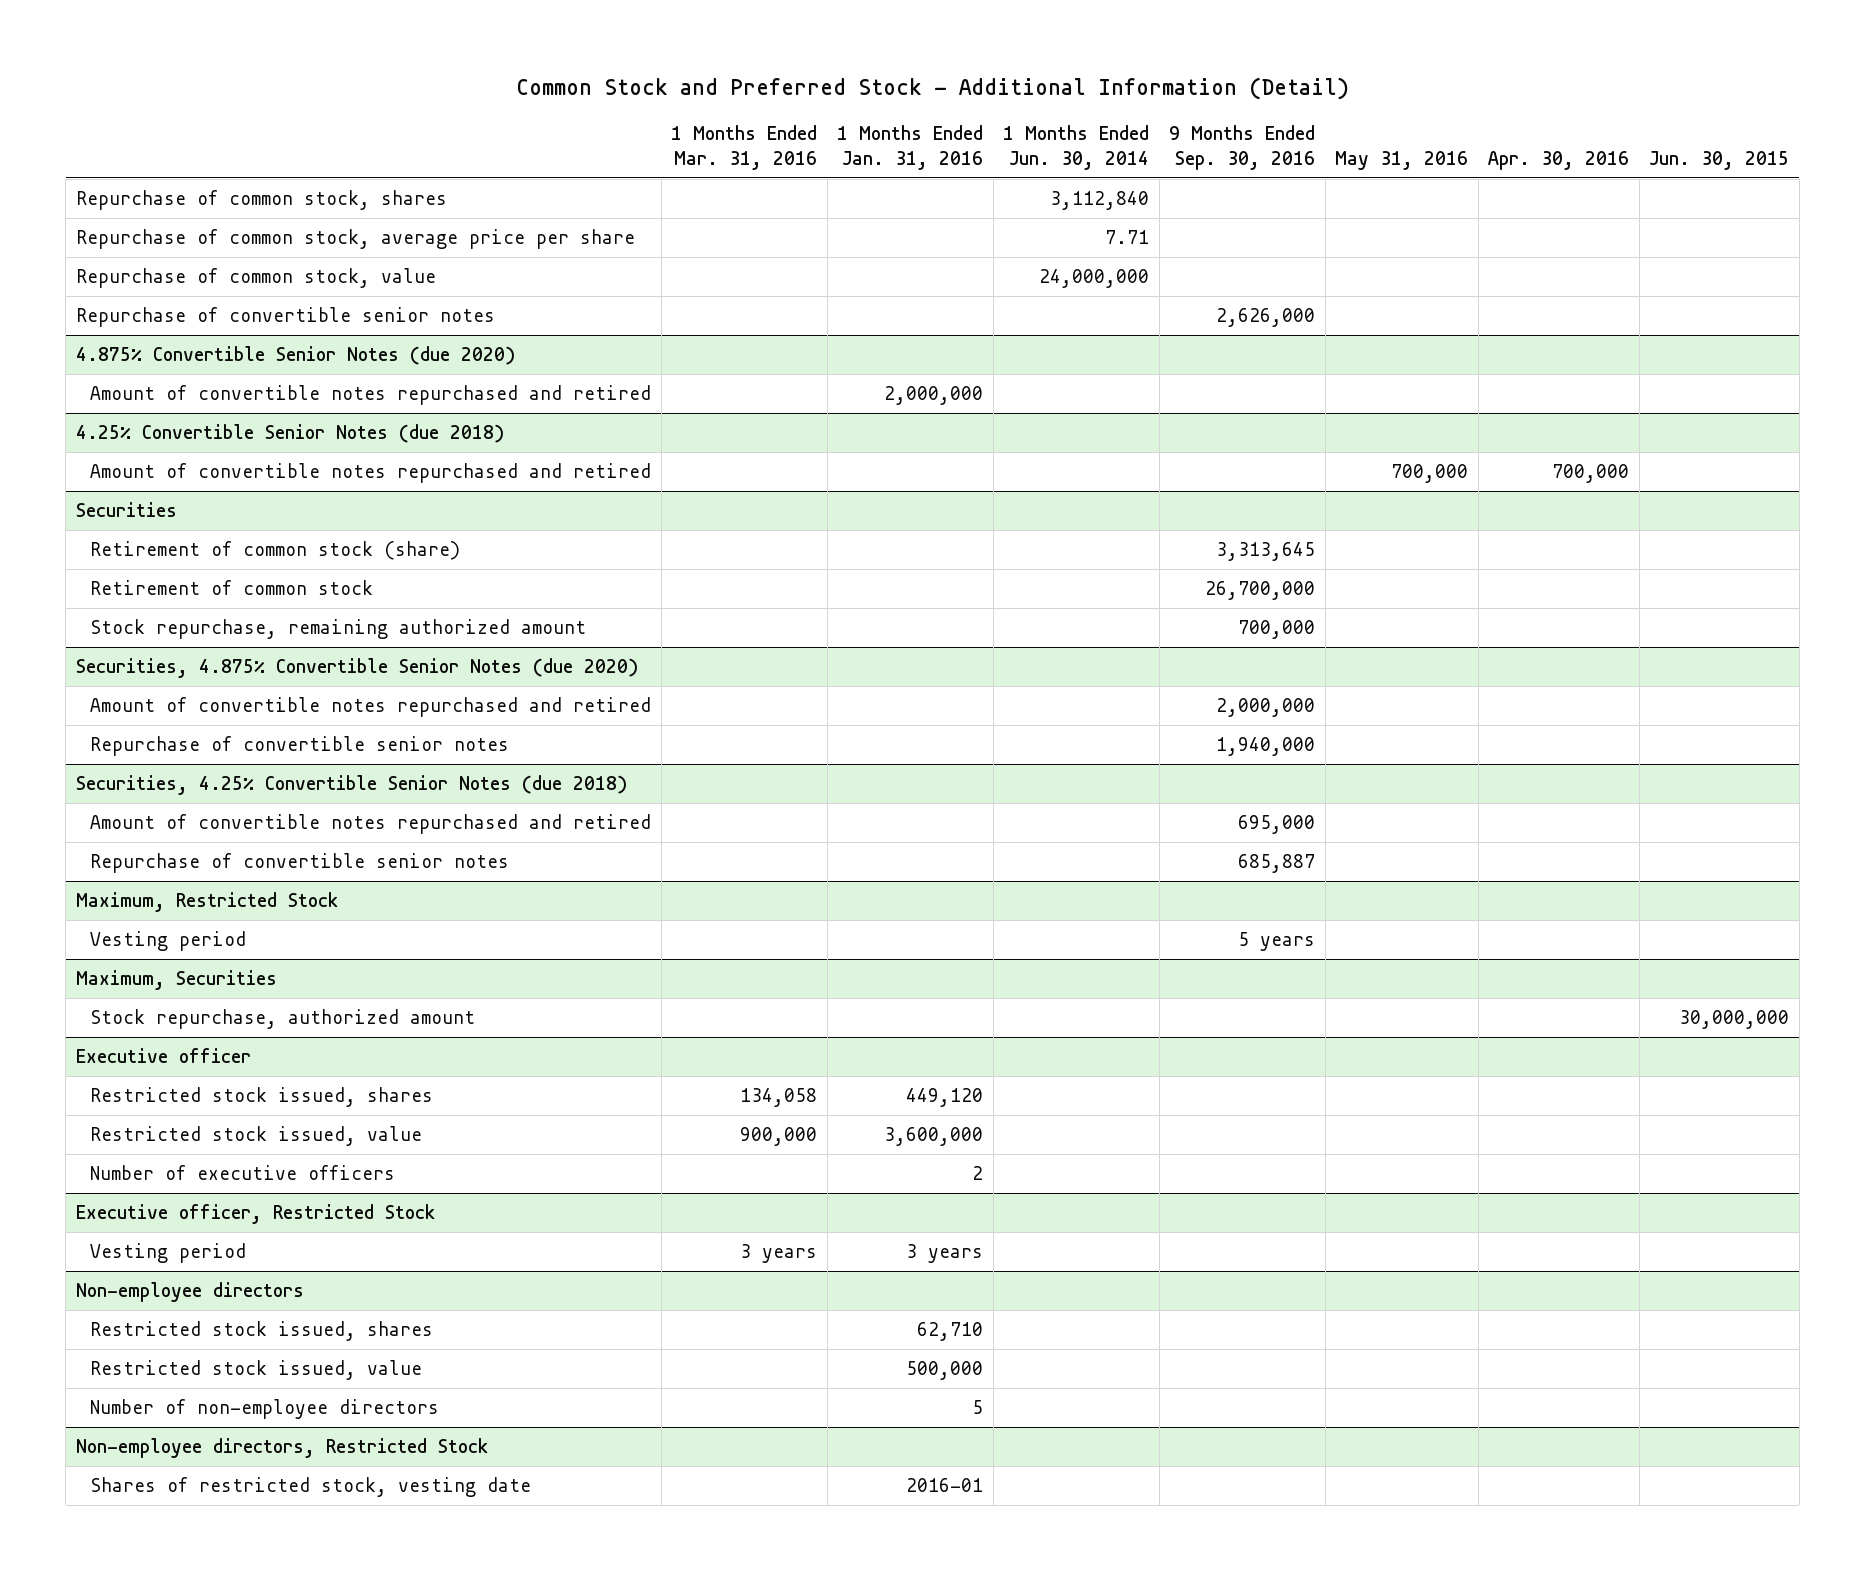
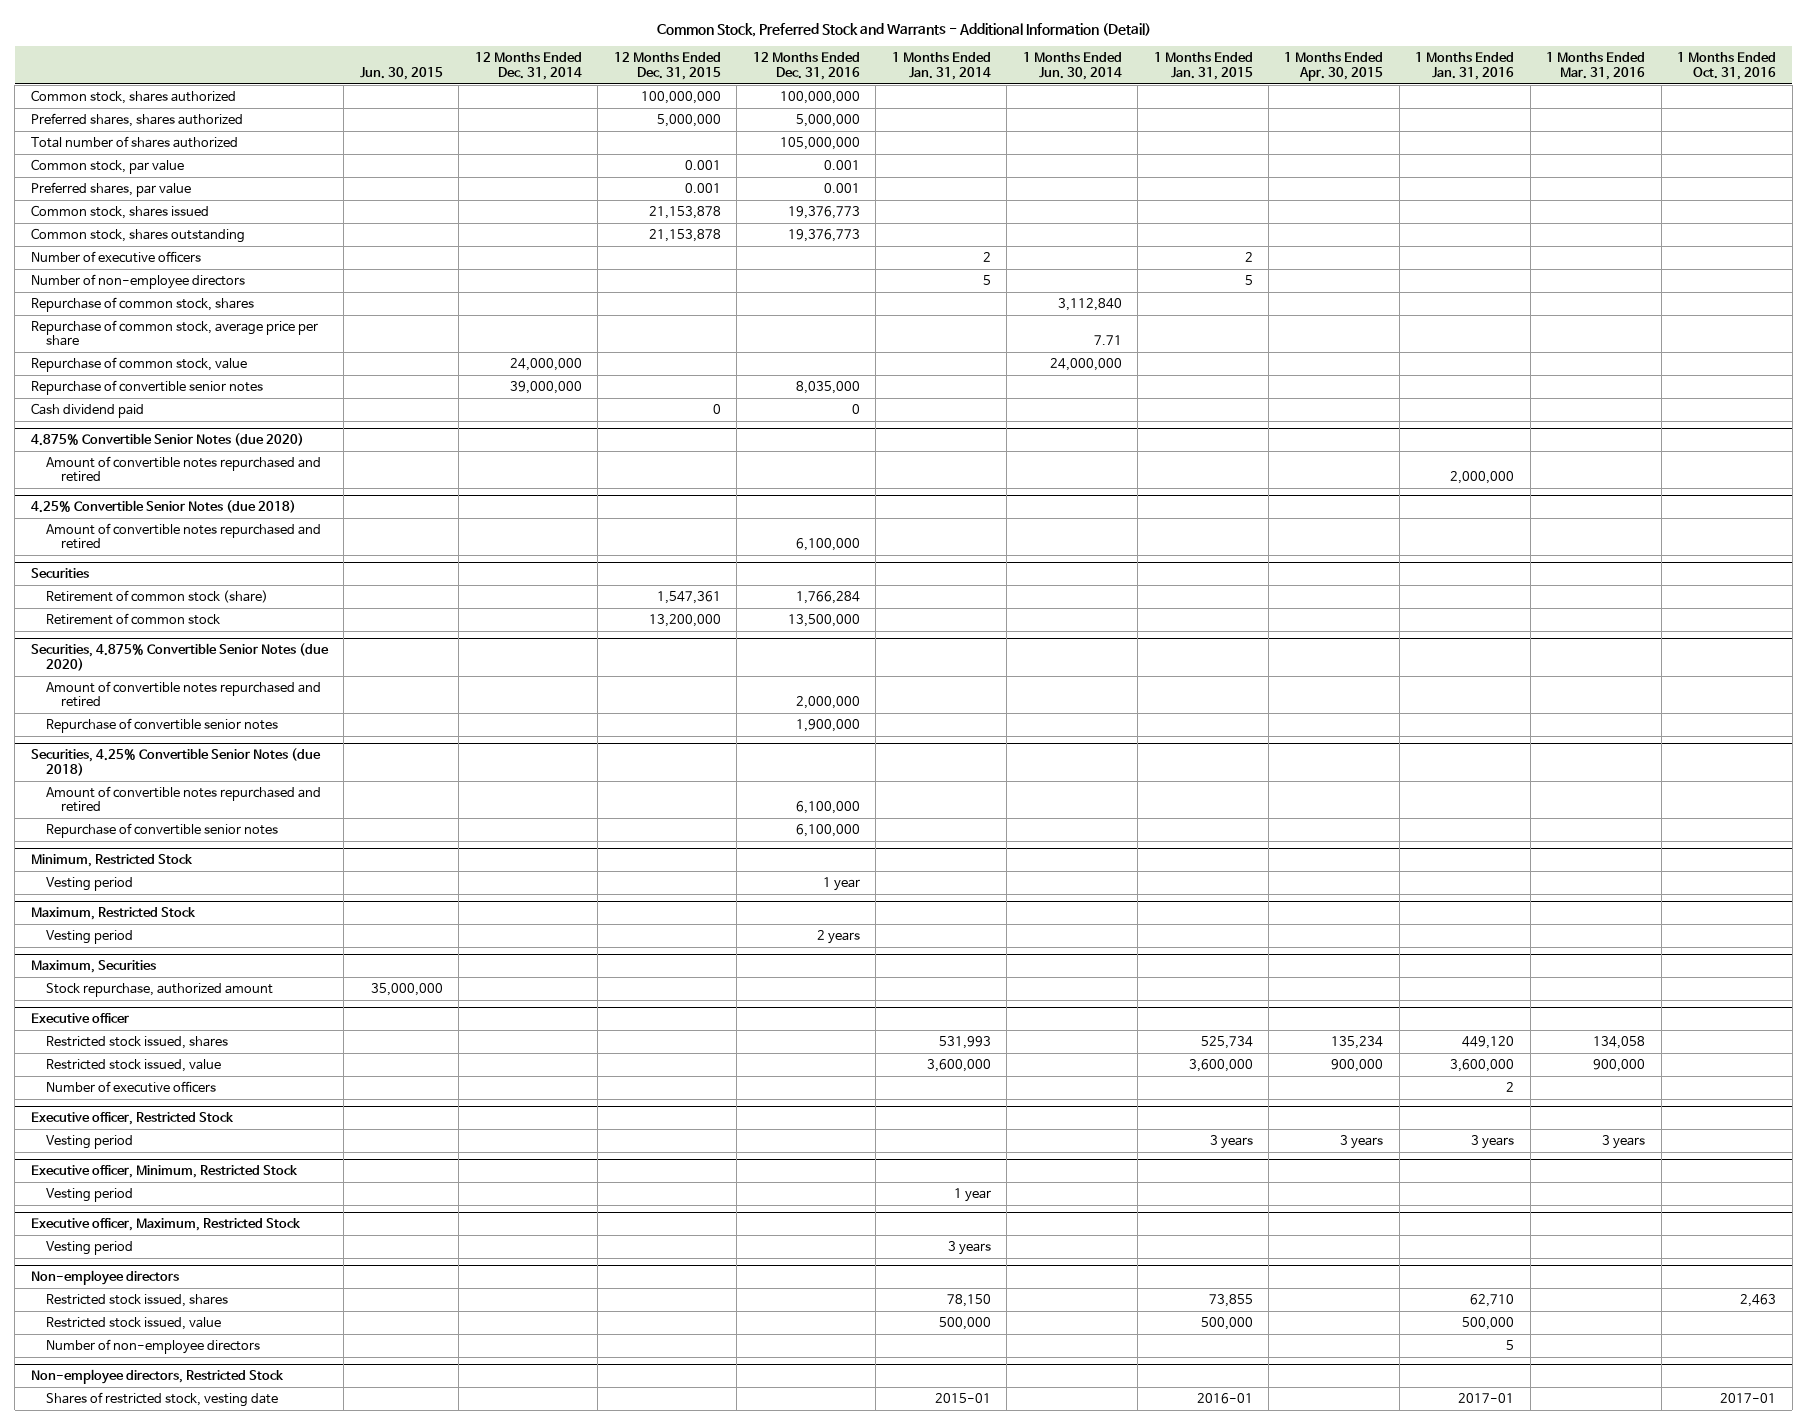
[515,77,1349,101] Common Stock and Preferred Stock - Additional Information (Detail) -> [656,22,1151,37] Common Stock, Preferred Stock and Warrants - Additional Information (Detail)
[1169,125,1316,171] 9 Months Ended Sep. 30, 2016 -> none
[1335,151,1469,171] May 31, 2016 -> none
[1488,151,1630,171] Apr. 30, 2016 -> none
none -> [474,52,582,80] 12 Months Ended Dec. 31, 2014
none -> [613,52,721,80] 12 Months Ended Dec. 31, 2015
none -> [752,52,860,80] 12 Months Ended Dec. 31, 2016
none -> [891,52,991,80] 1 Months Ended Jan. 31, 2014
none -> [1153,52,1253,80] 1 Months Ended Jan. 31, 2015
none -> [1284,52,1384,81] 1 Months Ended Apr. 30, 2015
none -> [1677,52,1777,80] 1 Months Ended Oct. 31, 2016
none -> [30,89,236,104] Common stock, shares authorized
none -> [30,112,243,127] Preferred shares, shares authorized
none -> [30,135,238,148] Total number of shares authorized
none -> [30,158,184,174] Common stock, par value
none -> [30,181,191,197] Preferred shares, par value
none -> [30,204,209,219] Common stock, shares issued
none -> [30,227,245,243] Common stock, shares outstanding
none -> [30,250,201,263] Number of executive officers
none -> [30,273,245,289] Number of non-employee directors
none -> [30,402,144,418] Cash dividend paid
[90,618,587,639] Stock repurchase, remaining authorized amount -> none
none -> [30,854,193,868] Minimum, Restricted Stock
none -> [46,876,134,891] Vesting period
[1679,1009,1790,1029] 30,000,000 -> [370,982,443,996] 35,000,000
none -> [30,1165,298,1179] Executive officer, Minimum, Restricted Stock
none -> [46,1187,134,1202] Vesting period
none -> [30,1218,301,1232] Executive officer, Maximum, Restricted Stock
none -> [46,1240,134,1255] Vesting period
[906,1477,984,1492] 2016-01 -> [1458,1392,1515,1403] 2017-01

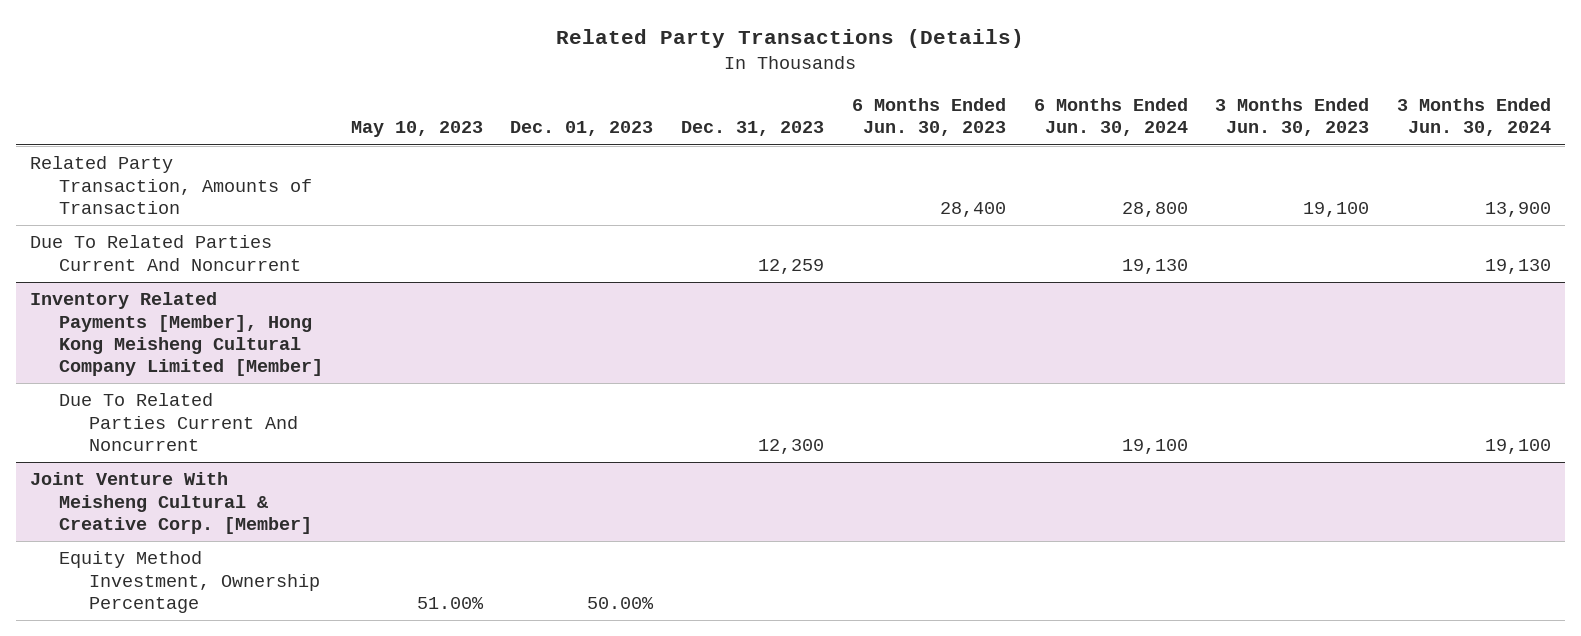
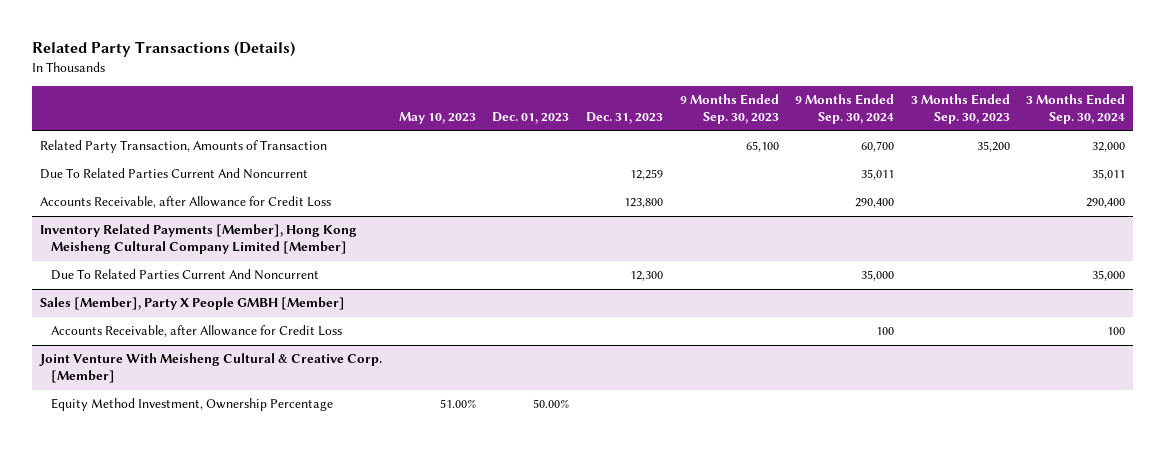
[851,98,1006,137] 6 Months Ended Jun. 30, 2023 -> none
[1033,98,1188,137] 6 Months Ended Jun. 30, 2024 -> none
[1215,98,1370,137] 3 Months Ended Jun. 30, 2023 -> none
[1396,98,1551,137] 3 Months Ended Jun. 30, 2024 -> none
none -> [679,94,779,125] 9 Months Ended Sep. 30, 2023
none -> [795,94,895,125] 9 Months Ended Sep. 30, 2024
none -> [910,94,1010,125] 3 Months Ended Sep. 30, 2023
none -> [1026,94,1126,125] 3 Months Ended Sep. 30, 2024
none -> [40,196,332,209] Accounts Receivable, after Allowance for Credit Loss
none -> [40,297,346,311] Sales [Member], Party X People GMBH [Member]
none -> [50,325,342,338] Accounts Receivable, after Allowance for Credit Loss

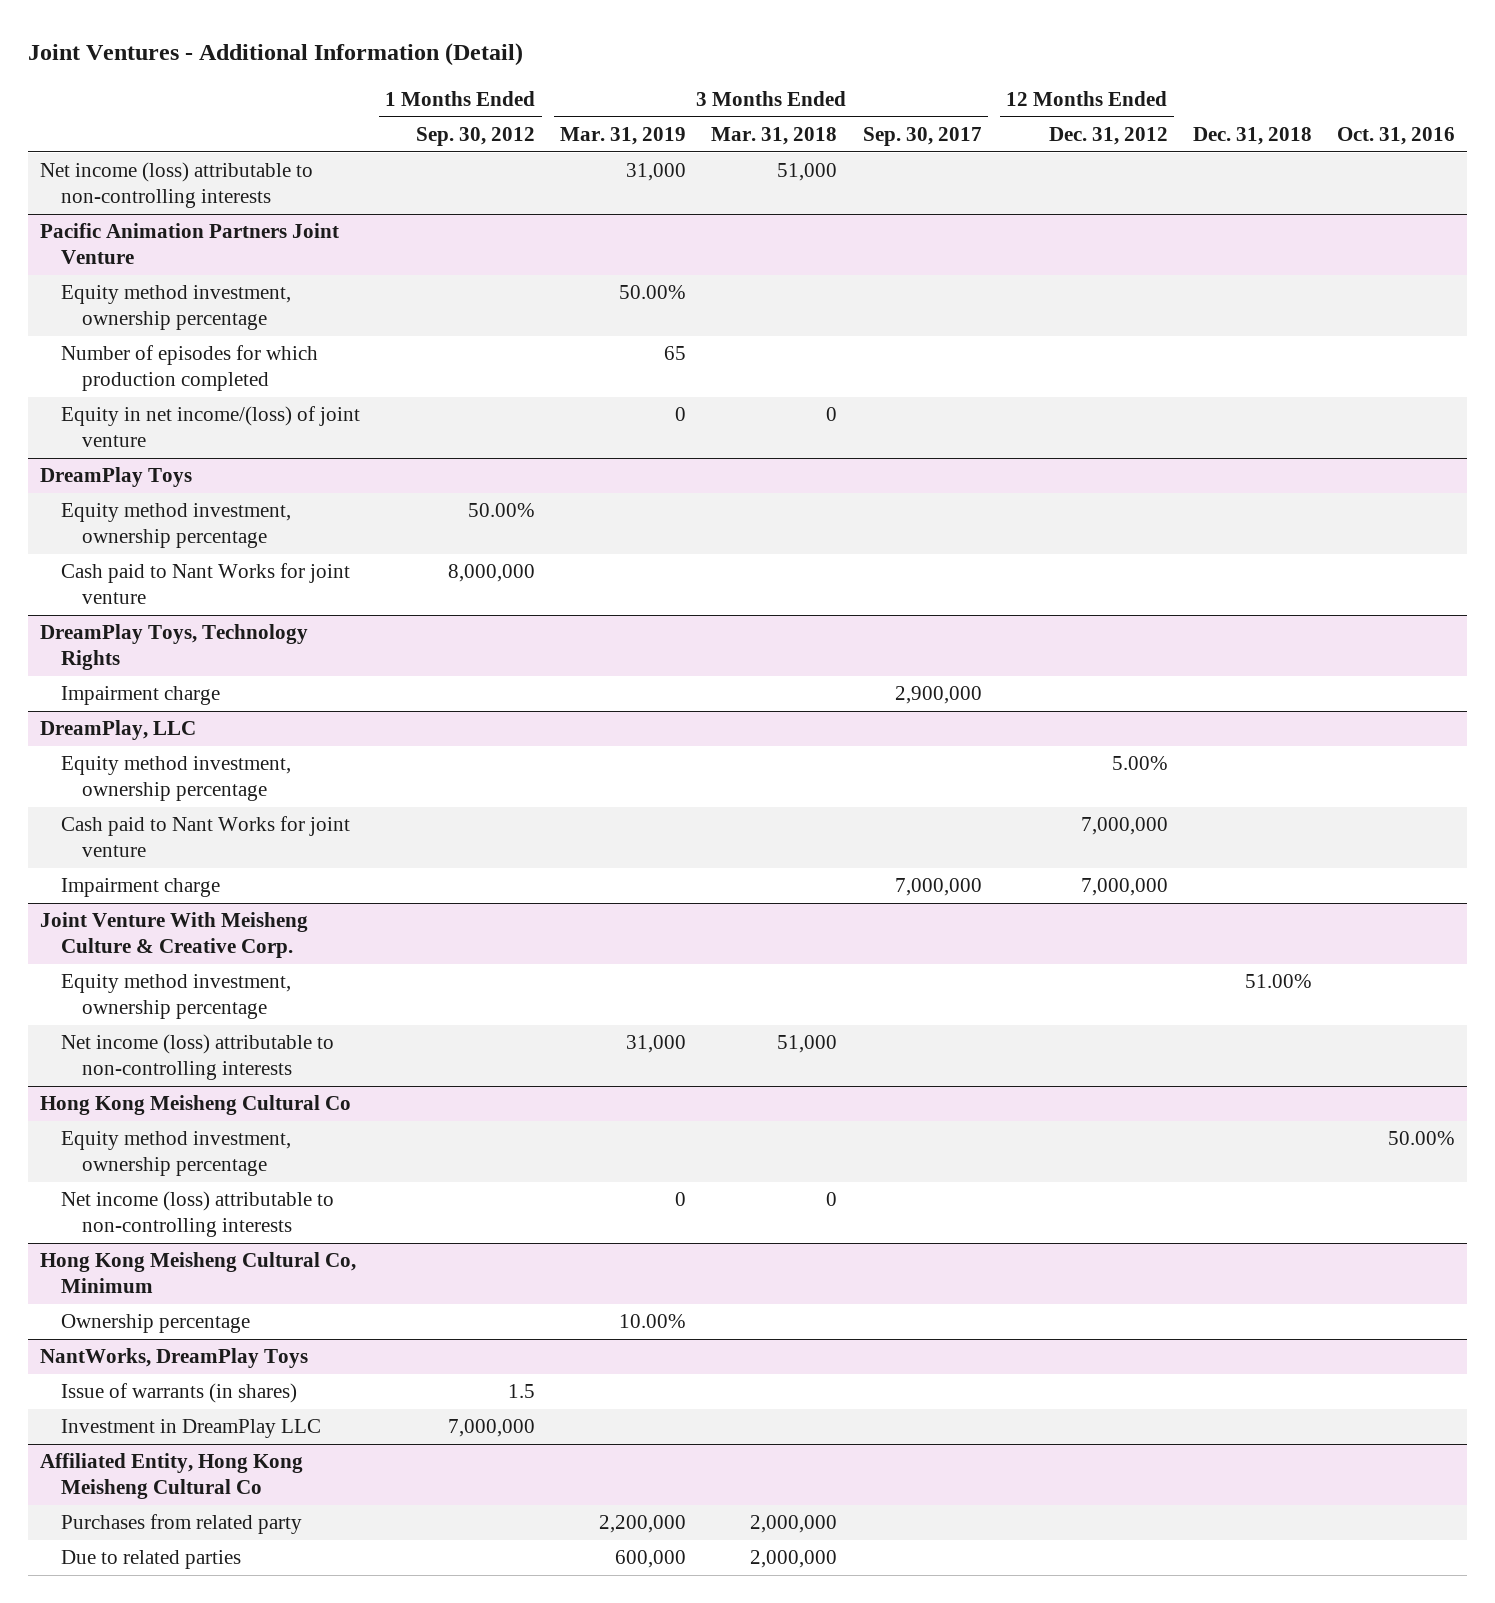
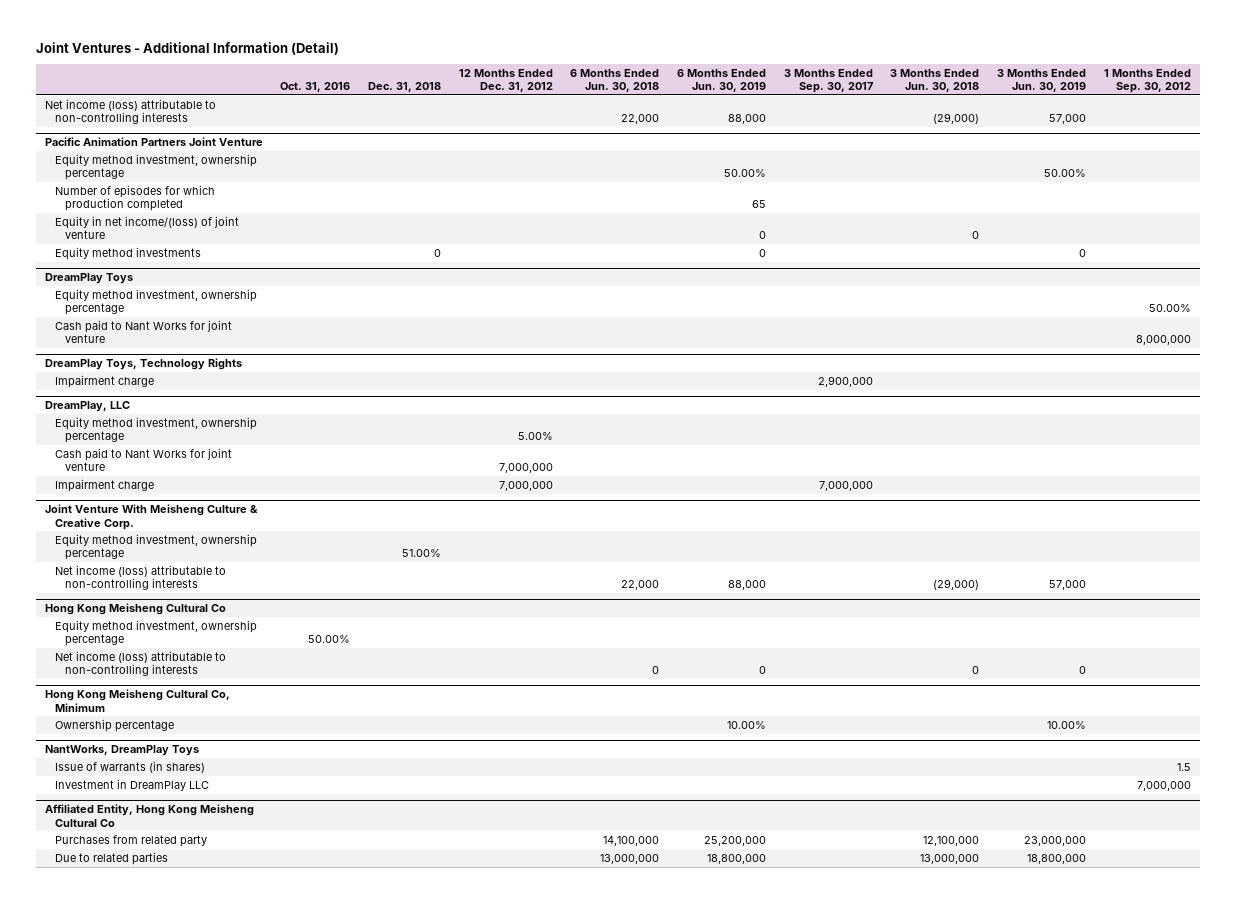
[560,126,687,145] Mar. 31, 2019 -> none
[711,126,838,145] Mar. 31, 2018 -> none
none -> [570,68,660,93] 6 Months Ended Jun. 30, 2018
none -> [677,68,767,93] 6 Months Ended Jun. 30, 2019
none -> [890,68,980,93] 3 Months Ended Jun. 30, 2018
none -> [997,68,1087,93] 3 Months Ended Jun. 30, 2019
none -> [54,246,201,260] Equity method investments

